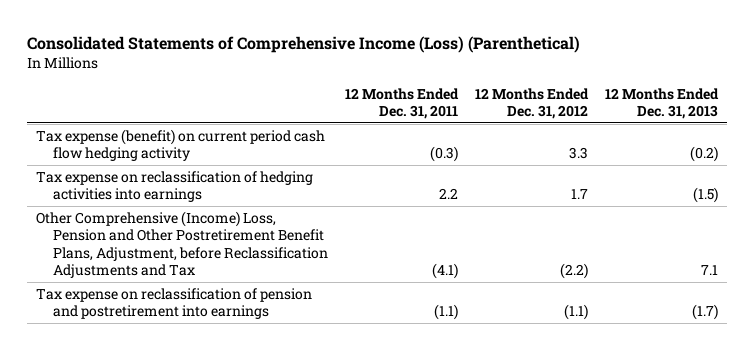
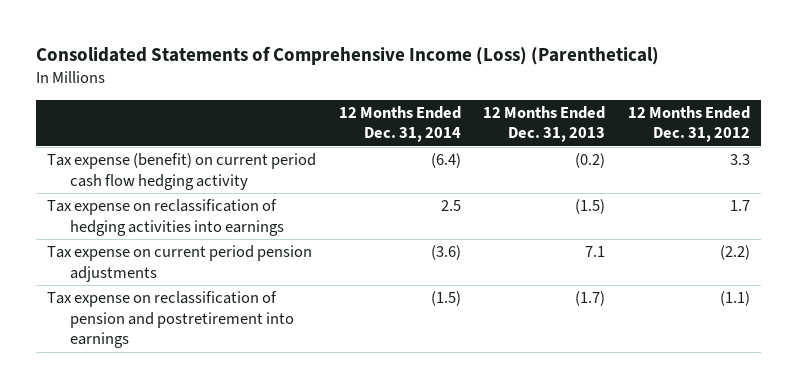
[345,87,460,120] 12 Months Ended Dec. 31, 2011 -> none
none -> [338,105,461,143] 12 Months Ended Dec. 31, 2014
[35,210,329,279] Other Comprehensive (Income) Loss, Pension and Other Postretirement Benefit Plans, Adjustment, before Reclassification Adjustments and Tax -> [47,244,313,282] Tax expense on current period pension adjustments

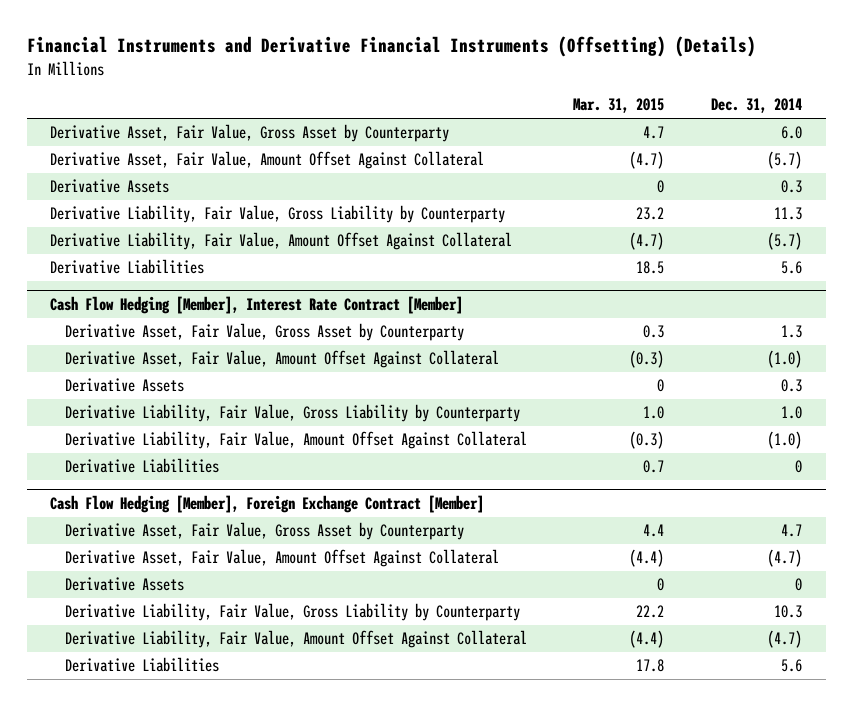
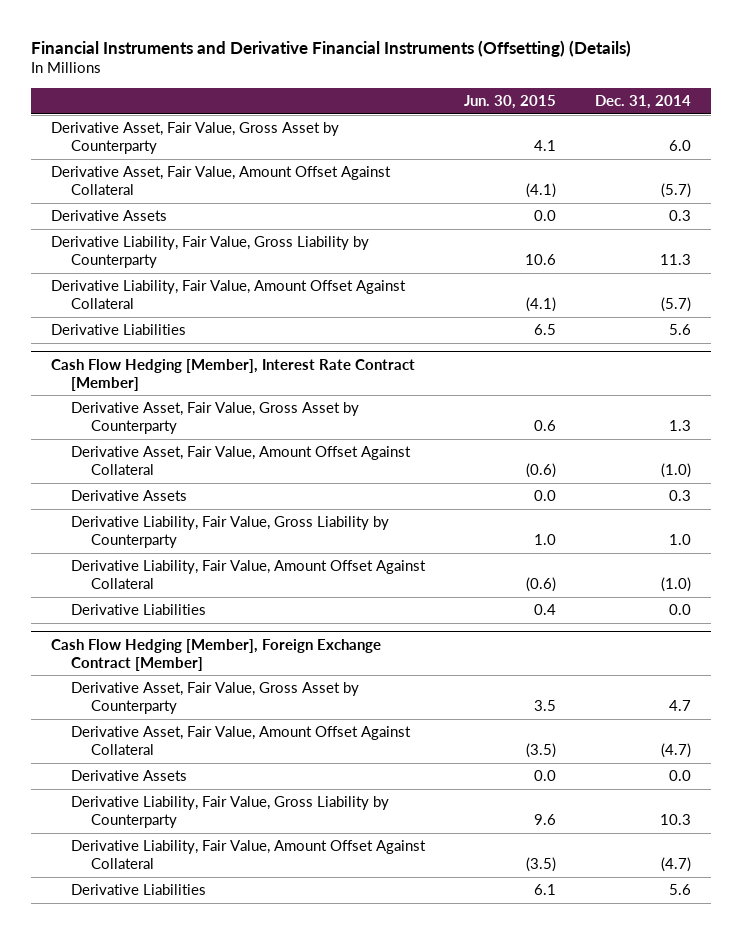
[573,98,665,114] Mar. 31, 2015 -> none
none -> [463,95,556,110] Jun. 30, 2015
[795,460,803,474] 0 -> [668,604,691,616] 0.0
[795,578,803,592] 0 -> [668,770,691,782] 0.0

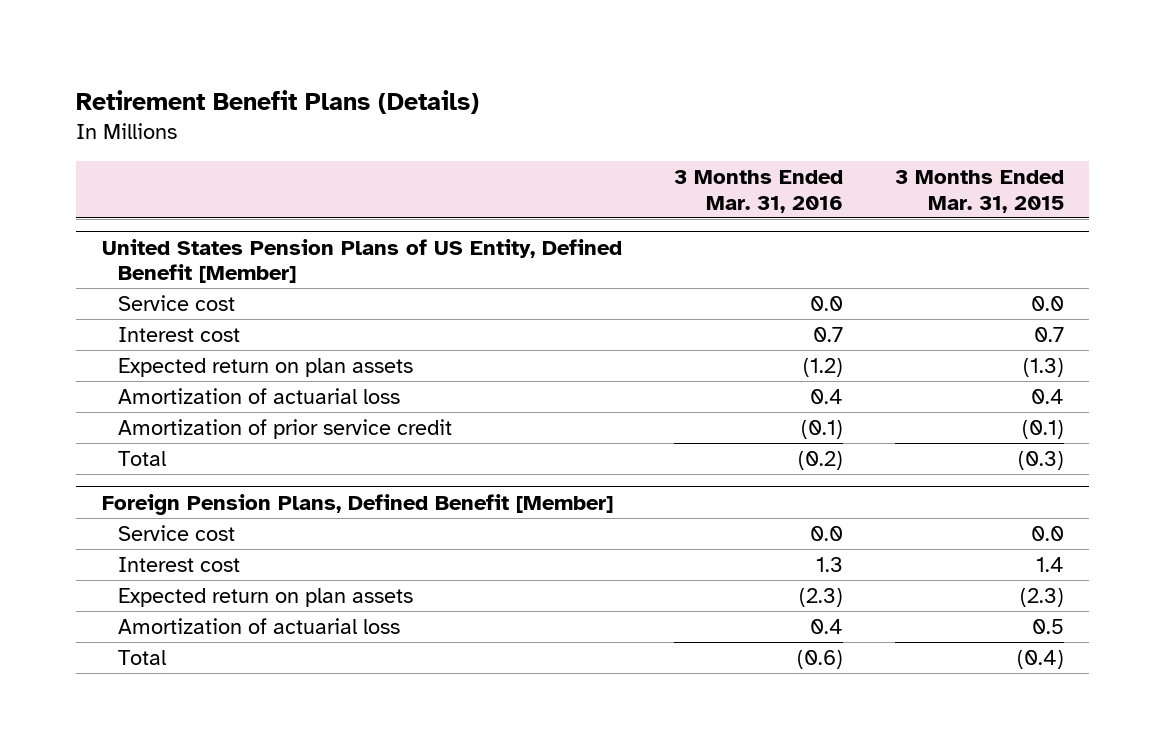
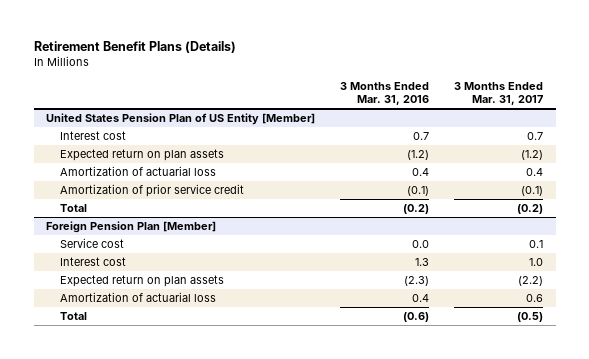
[894,170,1064,213] 3 Months Ended Mar. 31, 2015 -> none
none -> [454,81,544,105] 3 Months Ended Mar. 31, 2017
[117,294,235,311] Service cost -> none
[101,238,622,284] United States Pension Plans of US Entity, Defined Benefit [Member] -> [46,113,316,126] United States Pension Plan of US Entity [Member]
[101,493,613,515] Foreign Pension Plans, Defined Benefit [Member] -> [46,221,217,234] Foreign Pension Plan [Member]

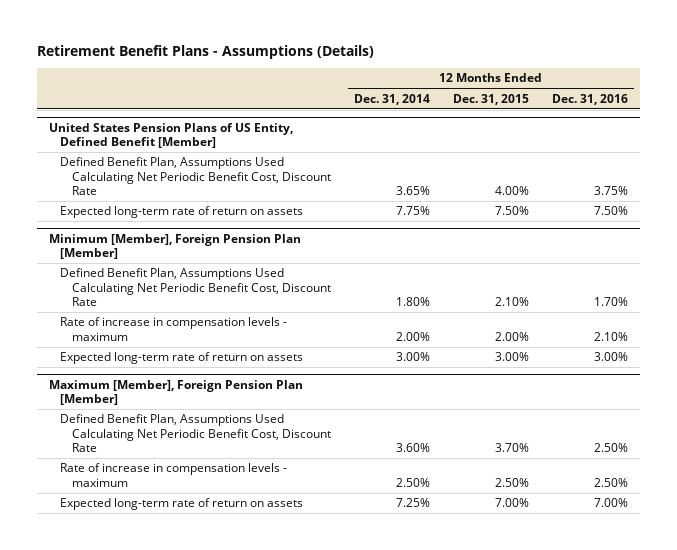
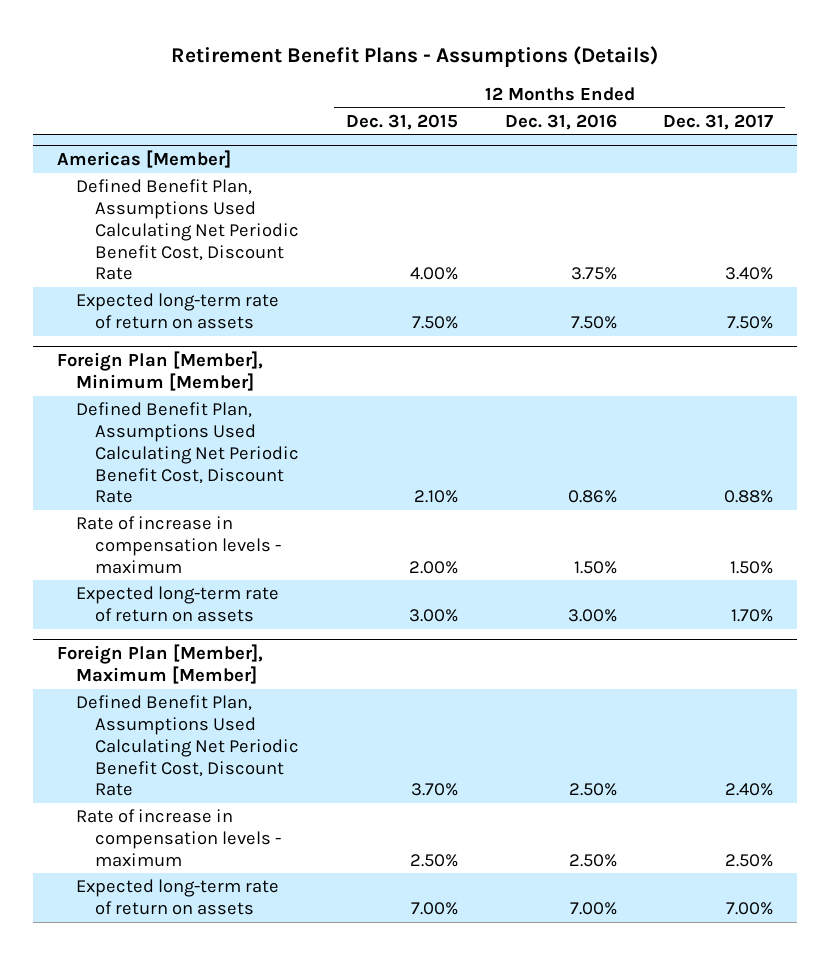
[354,93,431,105] Dec. 31, 2014 -> none
none -> [663,113,774,130] Dec. 31, 2017
[48,122,293,148] United States Pension Plans of US Entity, Defined Benefit [Member] -> none
none -> [56,150,231,169] Americas [Member]
[48,233,301,259] Minimum [Member], Foreign Pension Plan [Member] -> [56,351,263,391] Foreign Plan [Member], Minimum [Member]
[594,296,629,306] 1.70% -> [567,490,617,504] 0.86%
[594,331,629,341] 2.10% -> [573,560,617,574] 1.50%
[48,379,303,405] Maximum [Member], Foreign Pension Plan [Member] -> [56,644,263,684] Foreign Plan [Member], Maximum [Member]

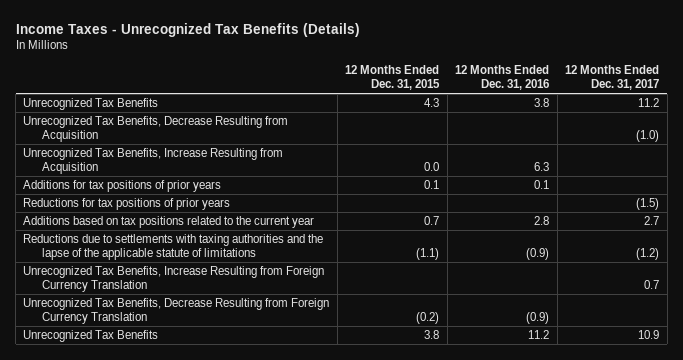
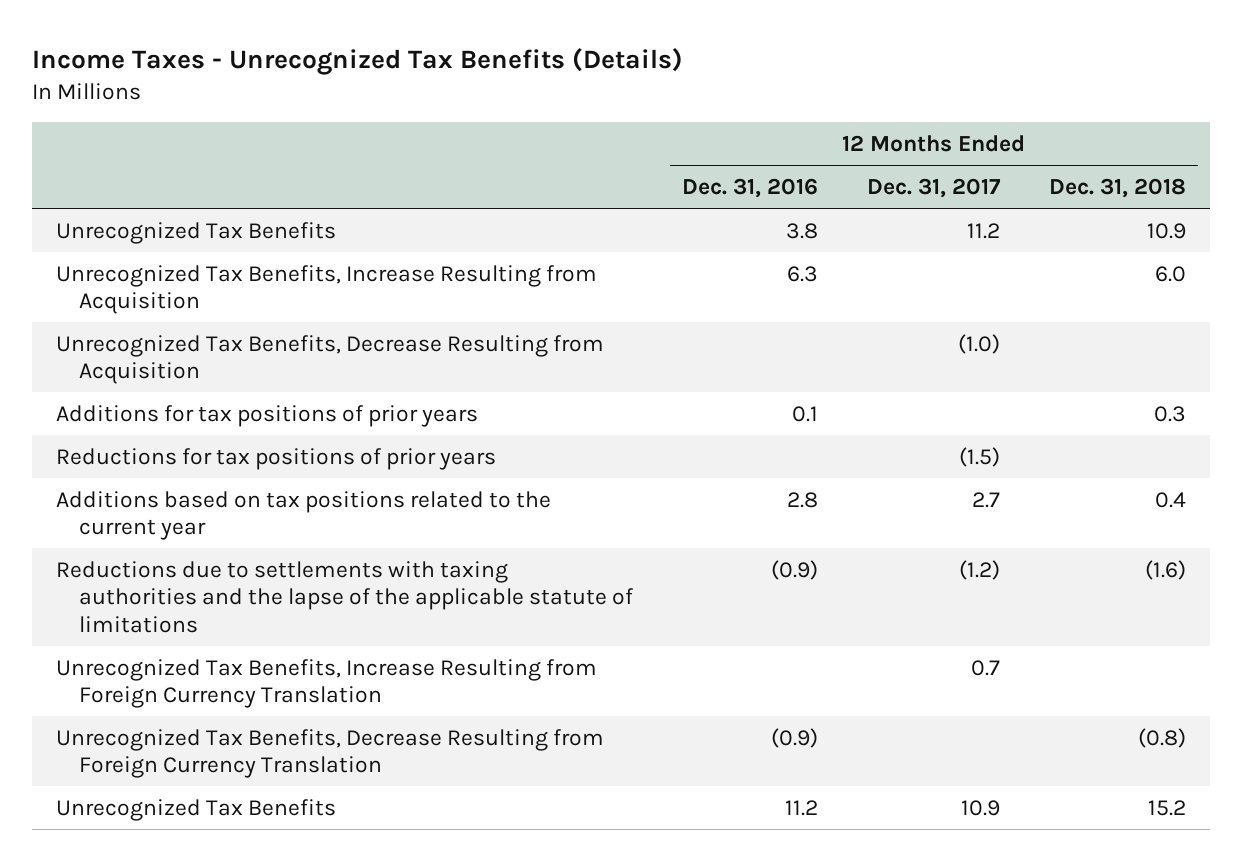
[345,65,441,91] 12 Months Ended Dec. 31, 2015 -> none
none -> [1048,178,1186,199] Dec. 31, 2018
[23,116,289,143] Unrecognized Tax Benefits, Decrease Resulting from Acquisition -> [56,334,605,385] Unrecognized Tax Benefits, Decrease Resulting from Acquisition

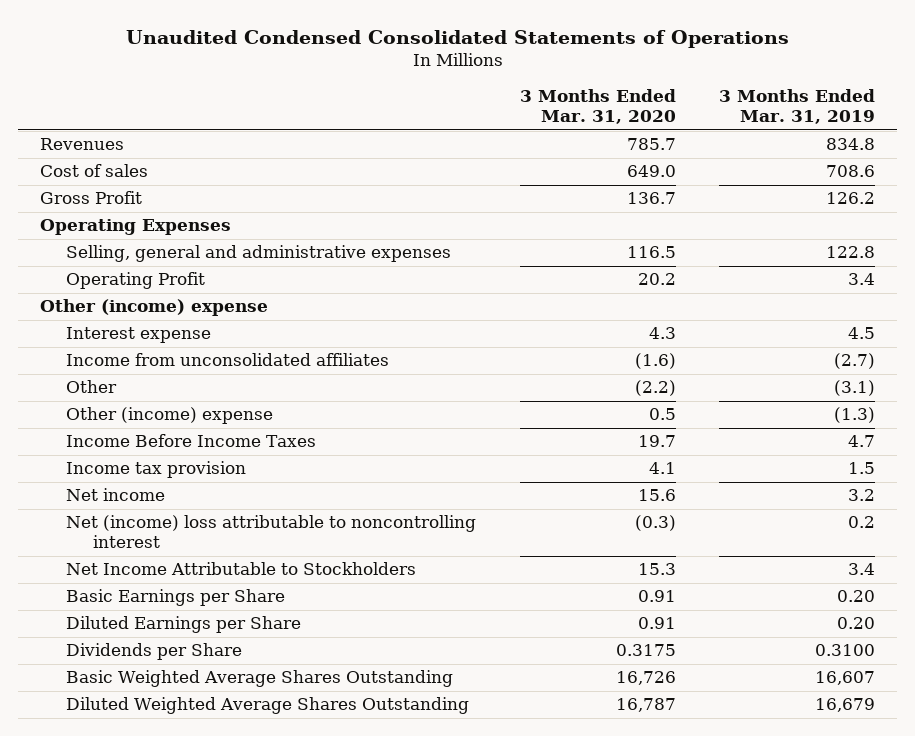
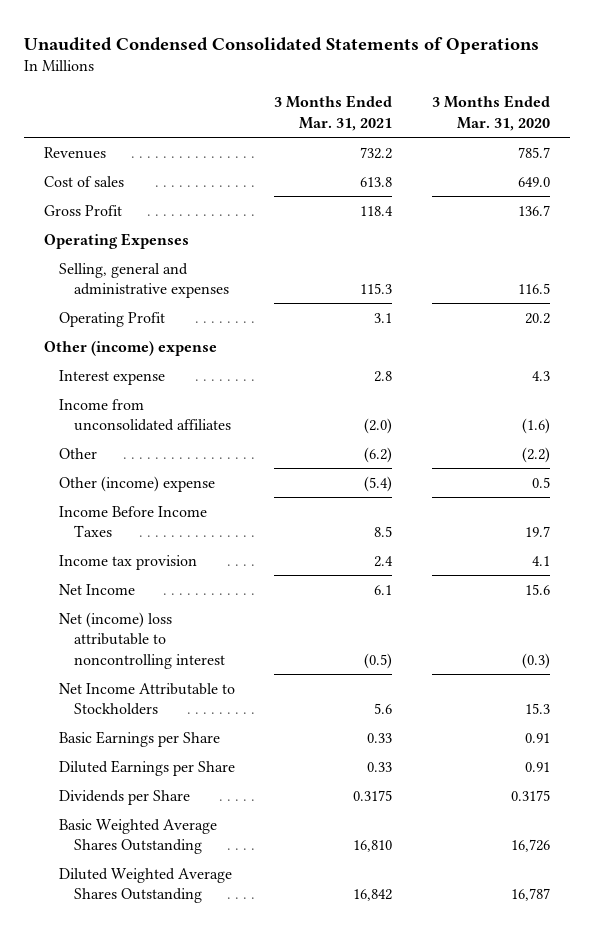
[719,89,876,125] 3 Months Ended Mar. 31, 2019 -> none
none -> [274,95,393,132] 3 Months Ended Mar. 31, 2021
[66,488,166,502] Net income -> [59,583,136,595] Net Income

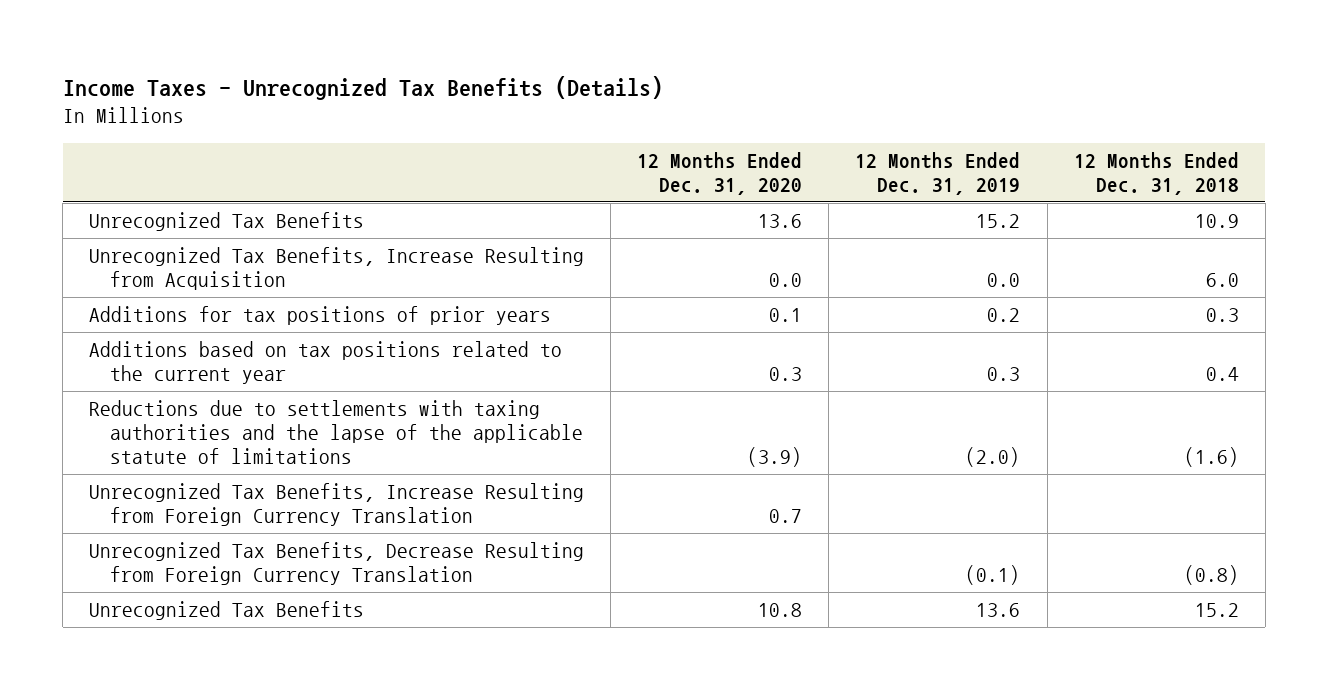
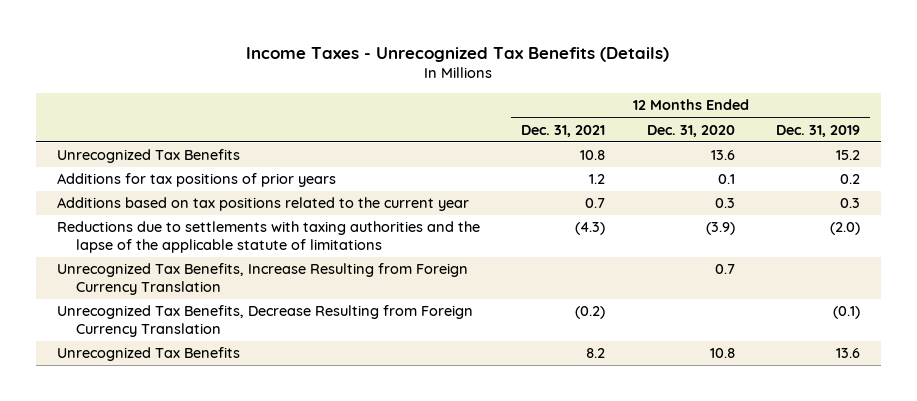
[1073,151,1239,195] 12 Months Ended Dec. 31, 2018 -> none
none -> [521,124,606,137] Dec. 31, 2021
[89,247,585,290] Unrecognized Tax Benefits, Increase Resulting from Acquisition -> none

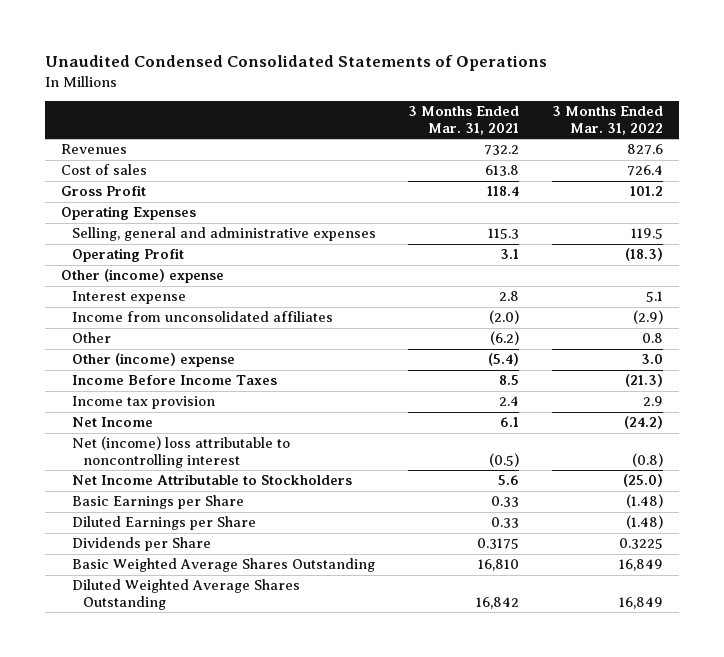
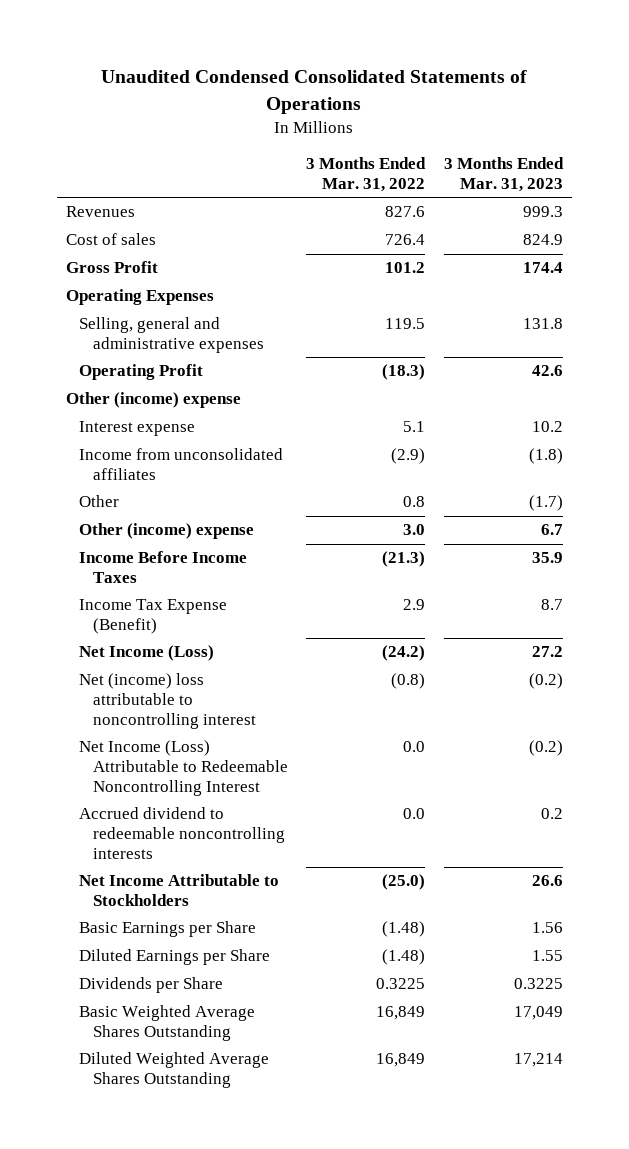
[408,106,520,136] 3 Months Ended Mar. 31, 2021 -> none
none -> [443,157,564,192] 3 Months Ended Mar. 31, 2023
[71,396,215,410] Income tax provision -> [79,599,228,635] Income Tax Expense (Benefit)
[71,417,153,428] Net Income -> [79,645,215,662] Net Income (Loss)
none -> [79,740,288,796] Net Income (Loss) Attributable to Redeemable Noncontrolling Interest
none -> [79,807,285,859] Accrued dividend to redeemable noncontrolling interests

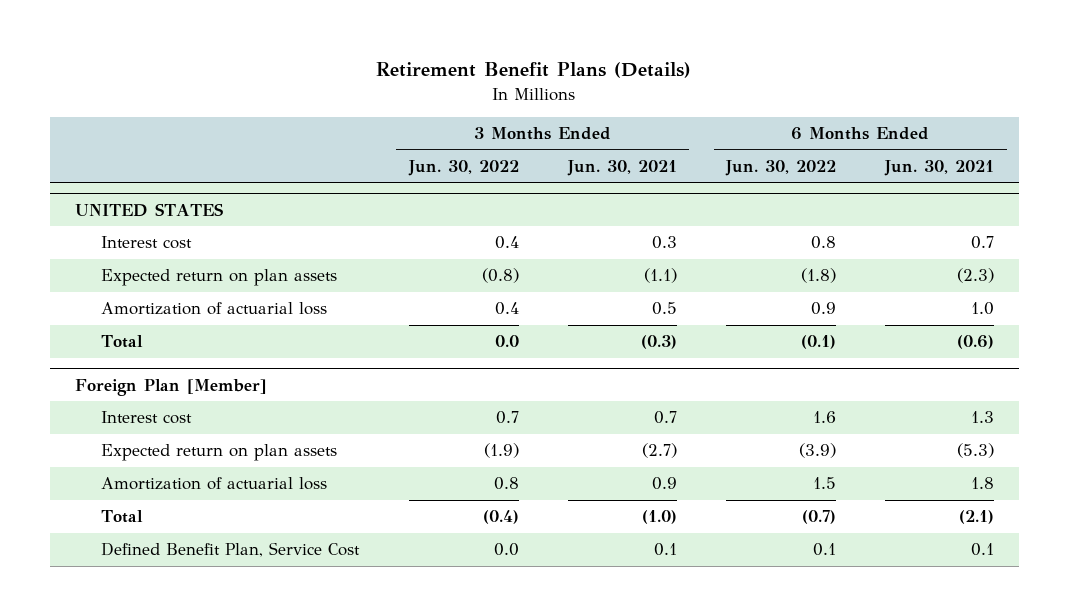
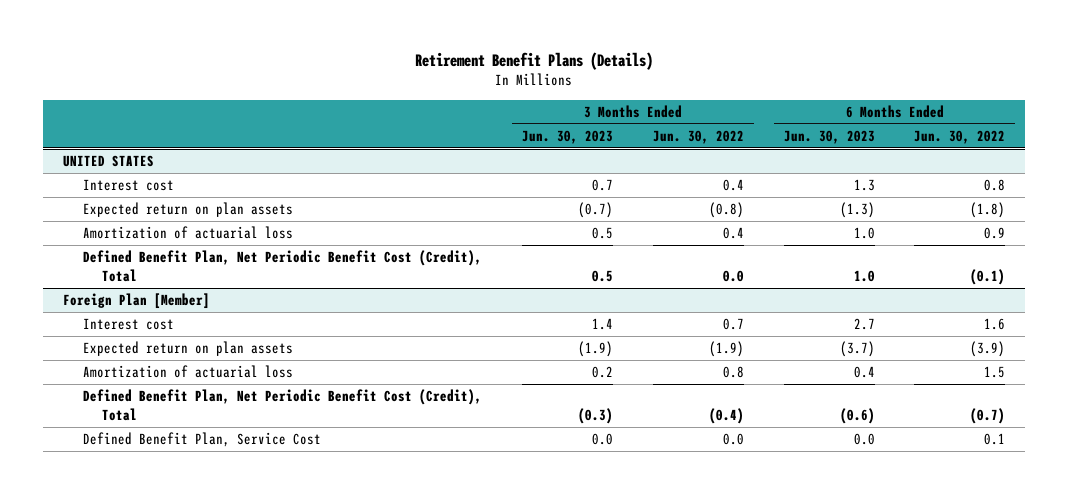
[566,159,677,176] Jun. 30, 2021 -> none
[884,159,995,176] Jun. 30, 2021 -> none
none -> [521,129,613,144] Jun. 30, 2023
none -> [783,129,875,144] Jun. 30, 2023
[101,335,144,349] Total -> [82,250,482,282] Defined Benefit Plan, Net Periodic Benefit Cost (Credit), Total
[101,510,144,524] Total -> [82,389,482,421] Defined Benefit Plan, Net Periodic Benefit Cost (Credit), Total

